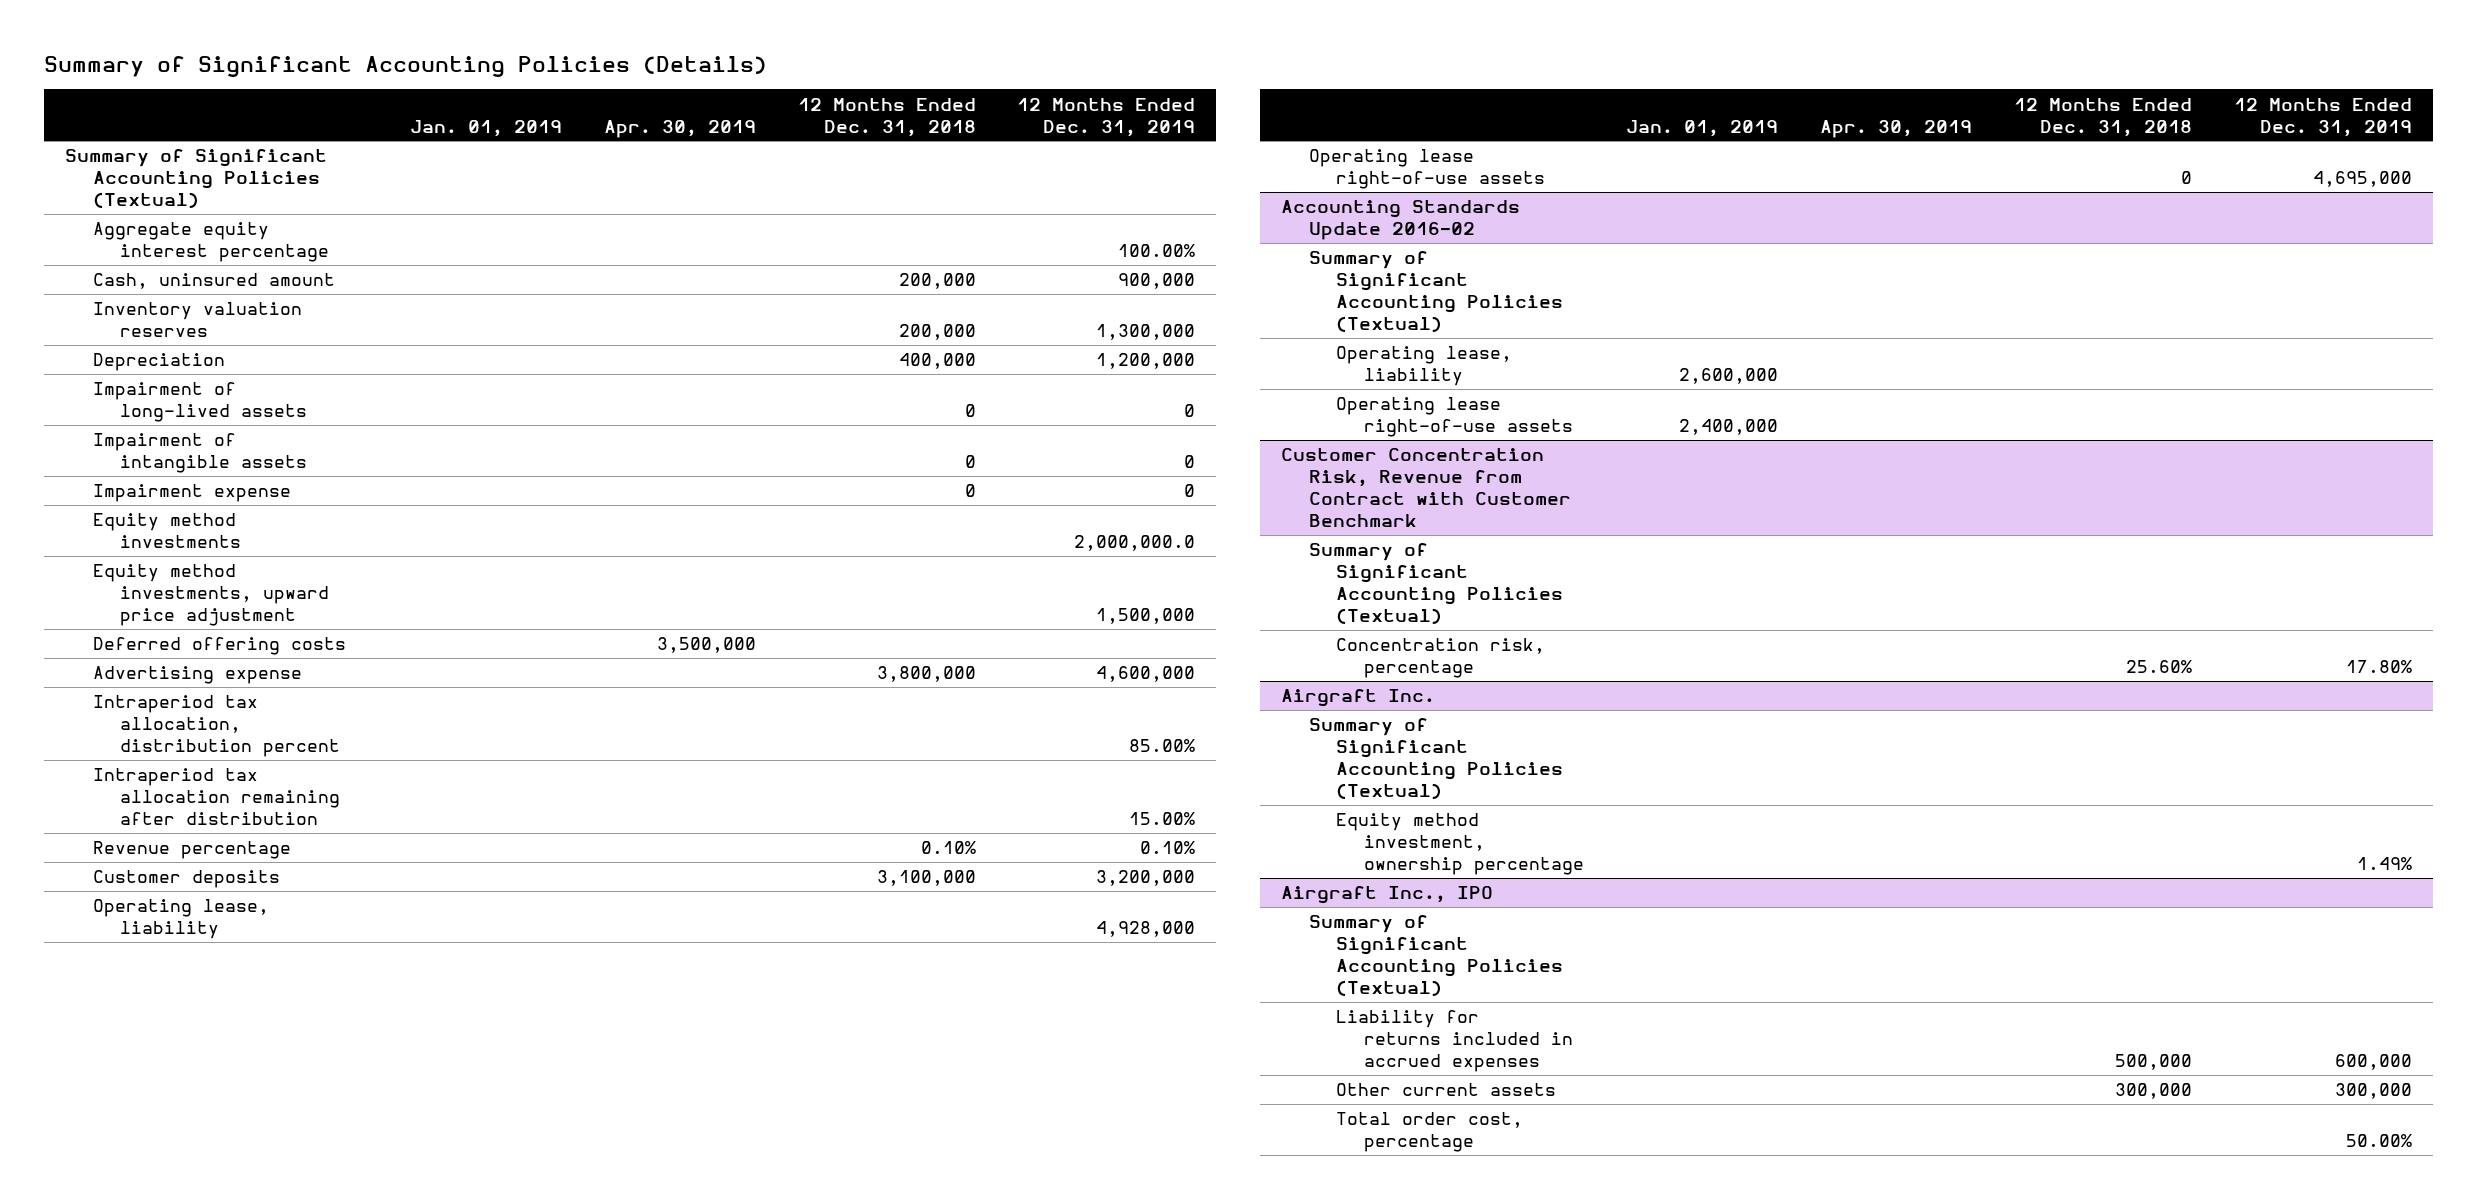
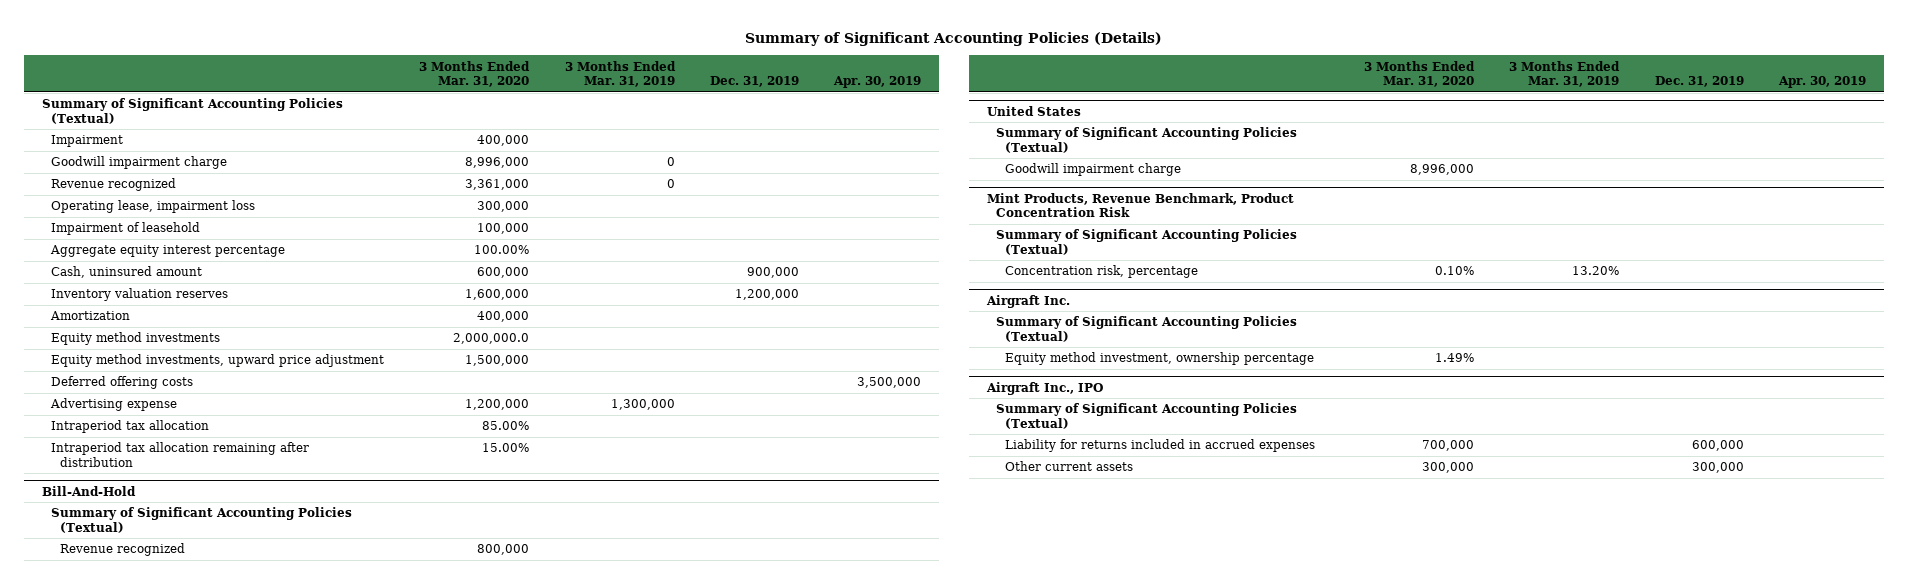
[409,119,562,137] Jan. 01, 2019 -> none
[797,97,976,137] 12 Months Ended Dec. 31, 2018 -> none
[1017,97,1196,137] 12 Months Ended Dec. 31, 2019 -> none
none -> [419,60,531,87] 3 Months Ended Mar. 31, 2020
none -> [564,60,676,87] 3 Months Ended Mar. 31, 2019
none -> [710,75,800,87] Dec. 31, 2019
none -> [51,135,124,148] Impairment
none -> [51,156,228,170] Goodwill impairment charge
none -> [51,178,177,192] Revenue recognized
none -> [51,200,256,214] Operating lease, impairment loss
none -> [51,222,201,236] Impairment of leasehold
[92,353,225,372] Depreciation -> none
[92,382,308,423] Impairment of long-lived assets -> none
[92,433,308,474] Impairment of intangible assets -> none
[92,484,291,503] Impairment expense -> none
none -> [50,311,131,321] Amortization
[92,695,341,758] Intraperiod tax allocation, distribution percent -> [51,420,210,434] Intraperiod tax allocation
[92,841,291,860] Revenue percentage -> none
[92,870,280,889] Customer deposits -> none
[92,899,269,940] Operating lease, liability -> none
[1308,149,1546,190] Operating lease right-of-use assets -> none
[1281,200,1521,241] Accounting Standards Update 2016-02 -> none
[1308,251,1564,333] Summary of Significant Accounting Policies (Textual) -> none
[1336,346,1513,387] Operating lease, liability -> none
[1336,397,1574,438] Operating lease right-of-use assets -> none
[1281,448,1571,528] Customer Concentration Risk, Revenue from Contract with Customer Benchmark -> none
[1308,543,1564,625] Summary of Significant Accounting Policies (Textual) -> none
[1336,638,1546,679] Concentration risk, percentage -> none
none -> [42,485,137,496] Bill-And-Hold
none -> [51,507,353,533] Summary of Significant Accounting Policies (Textual)
none -> [60,543,186,557] Revenue recognized
none -> [986,105,1081,116] United States
none -> [995,127,1297,153] Summary of Significant Accounting Policies (Textual)
none -> [1004,163,1181,177] Goodwill impairment charge
none -> [986,192,1294,217] Mint Products, Revenue Benchmark, Product Concentration Risk
none -> [995,229,1297,255] Summary of Significant Accounting Policies (Textual)
none -> [1004,265,1198,279] Concentration risk, percentage
[1336,1112,1524,1153] Total order cost, percentage -> none

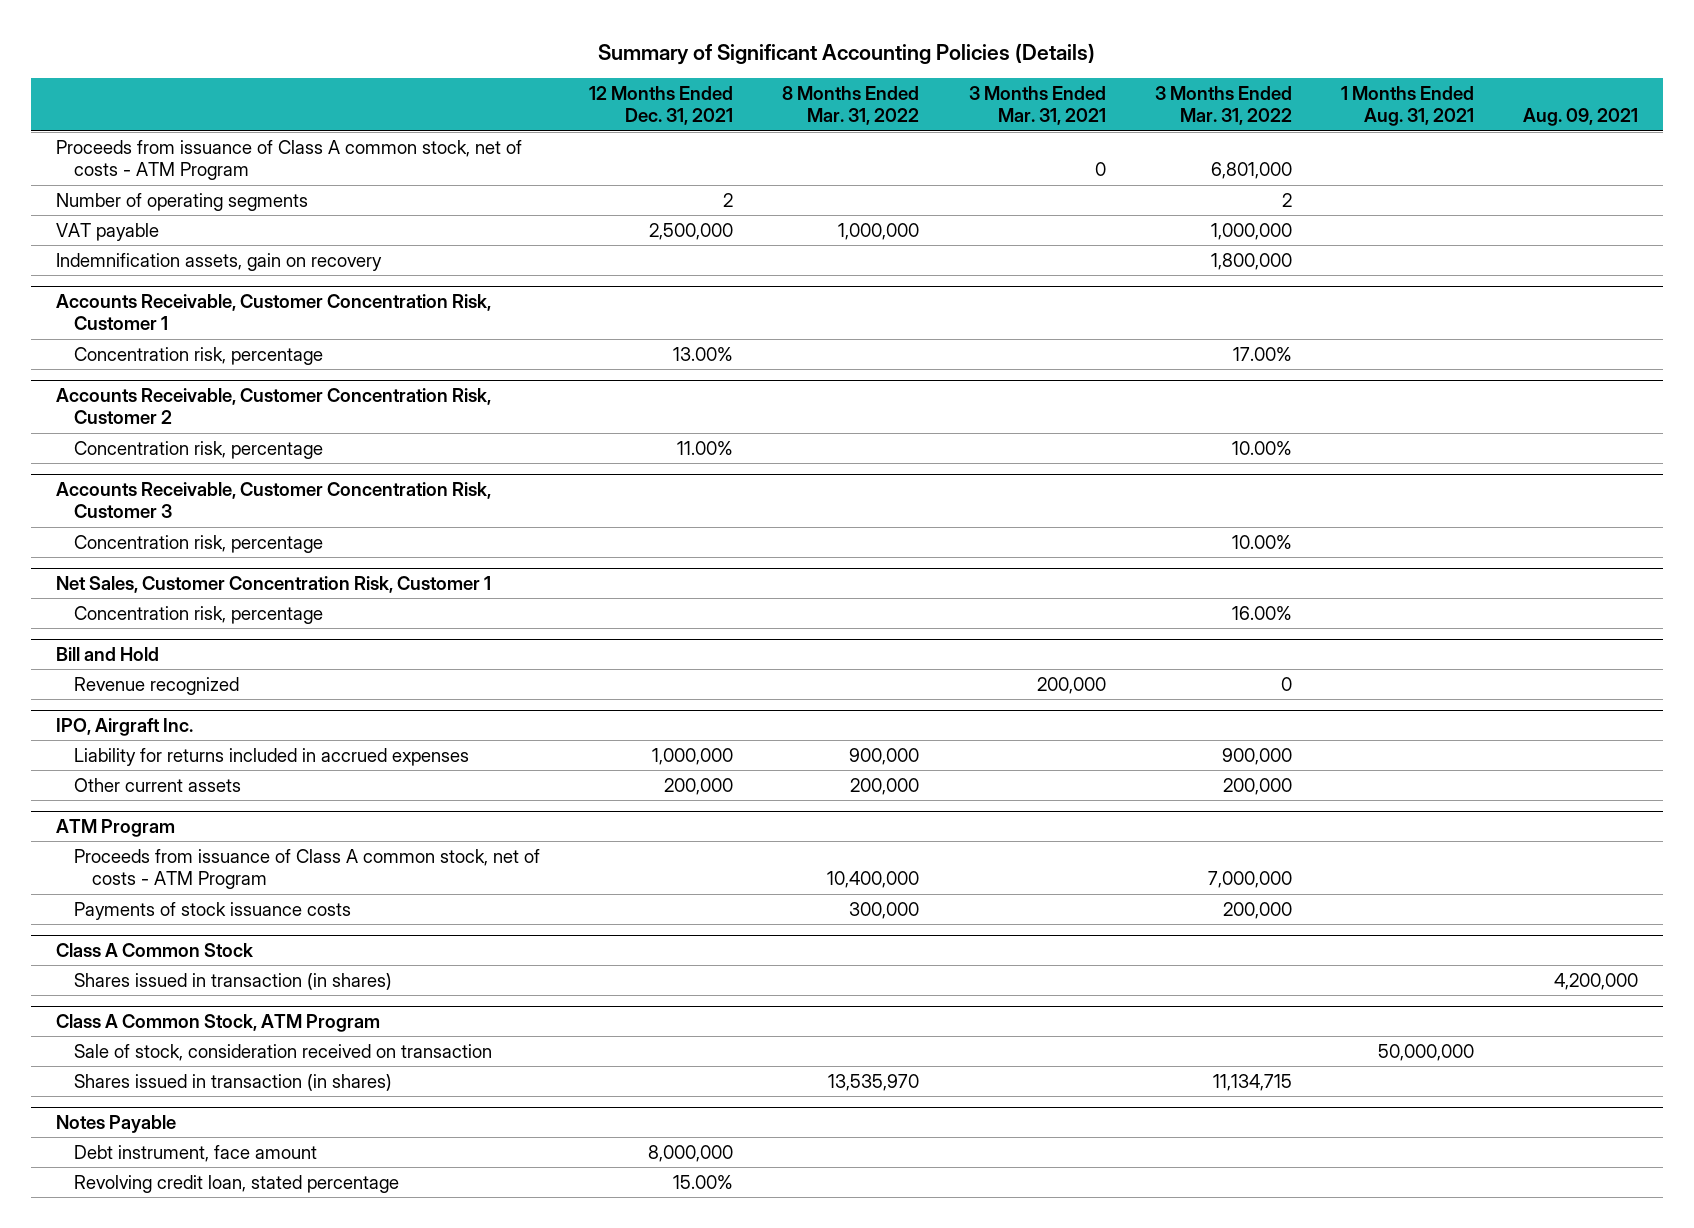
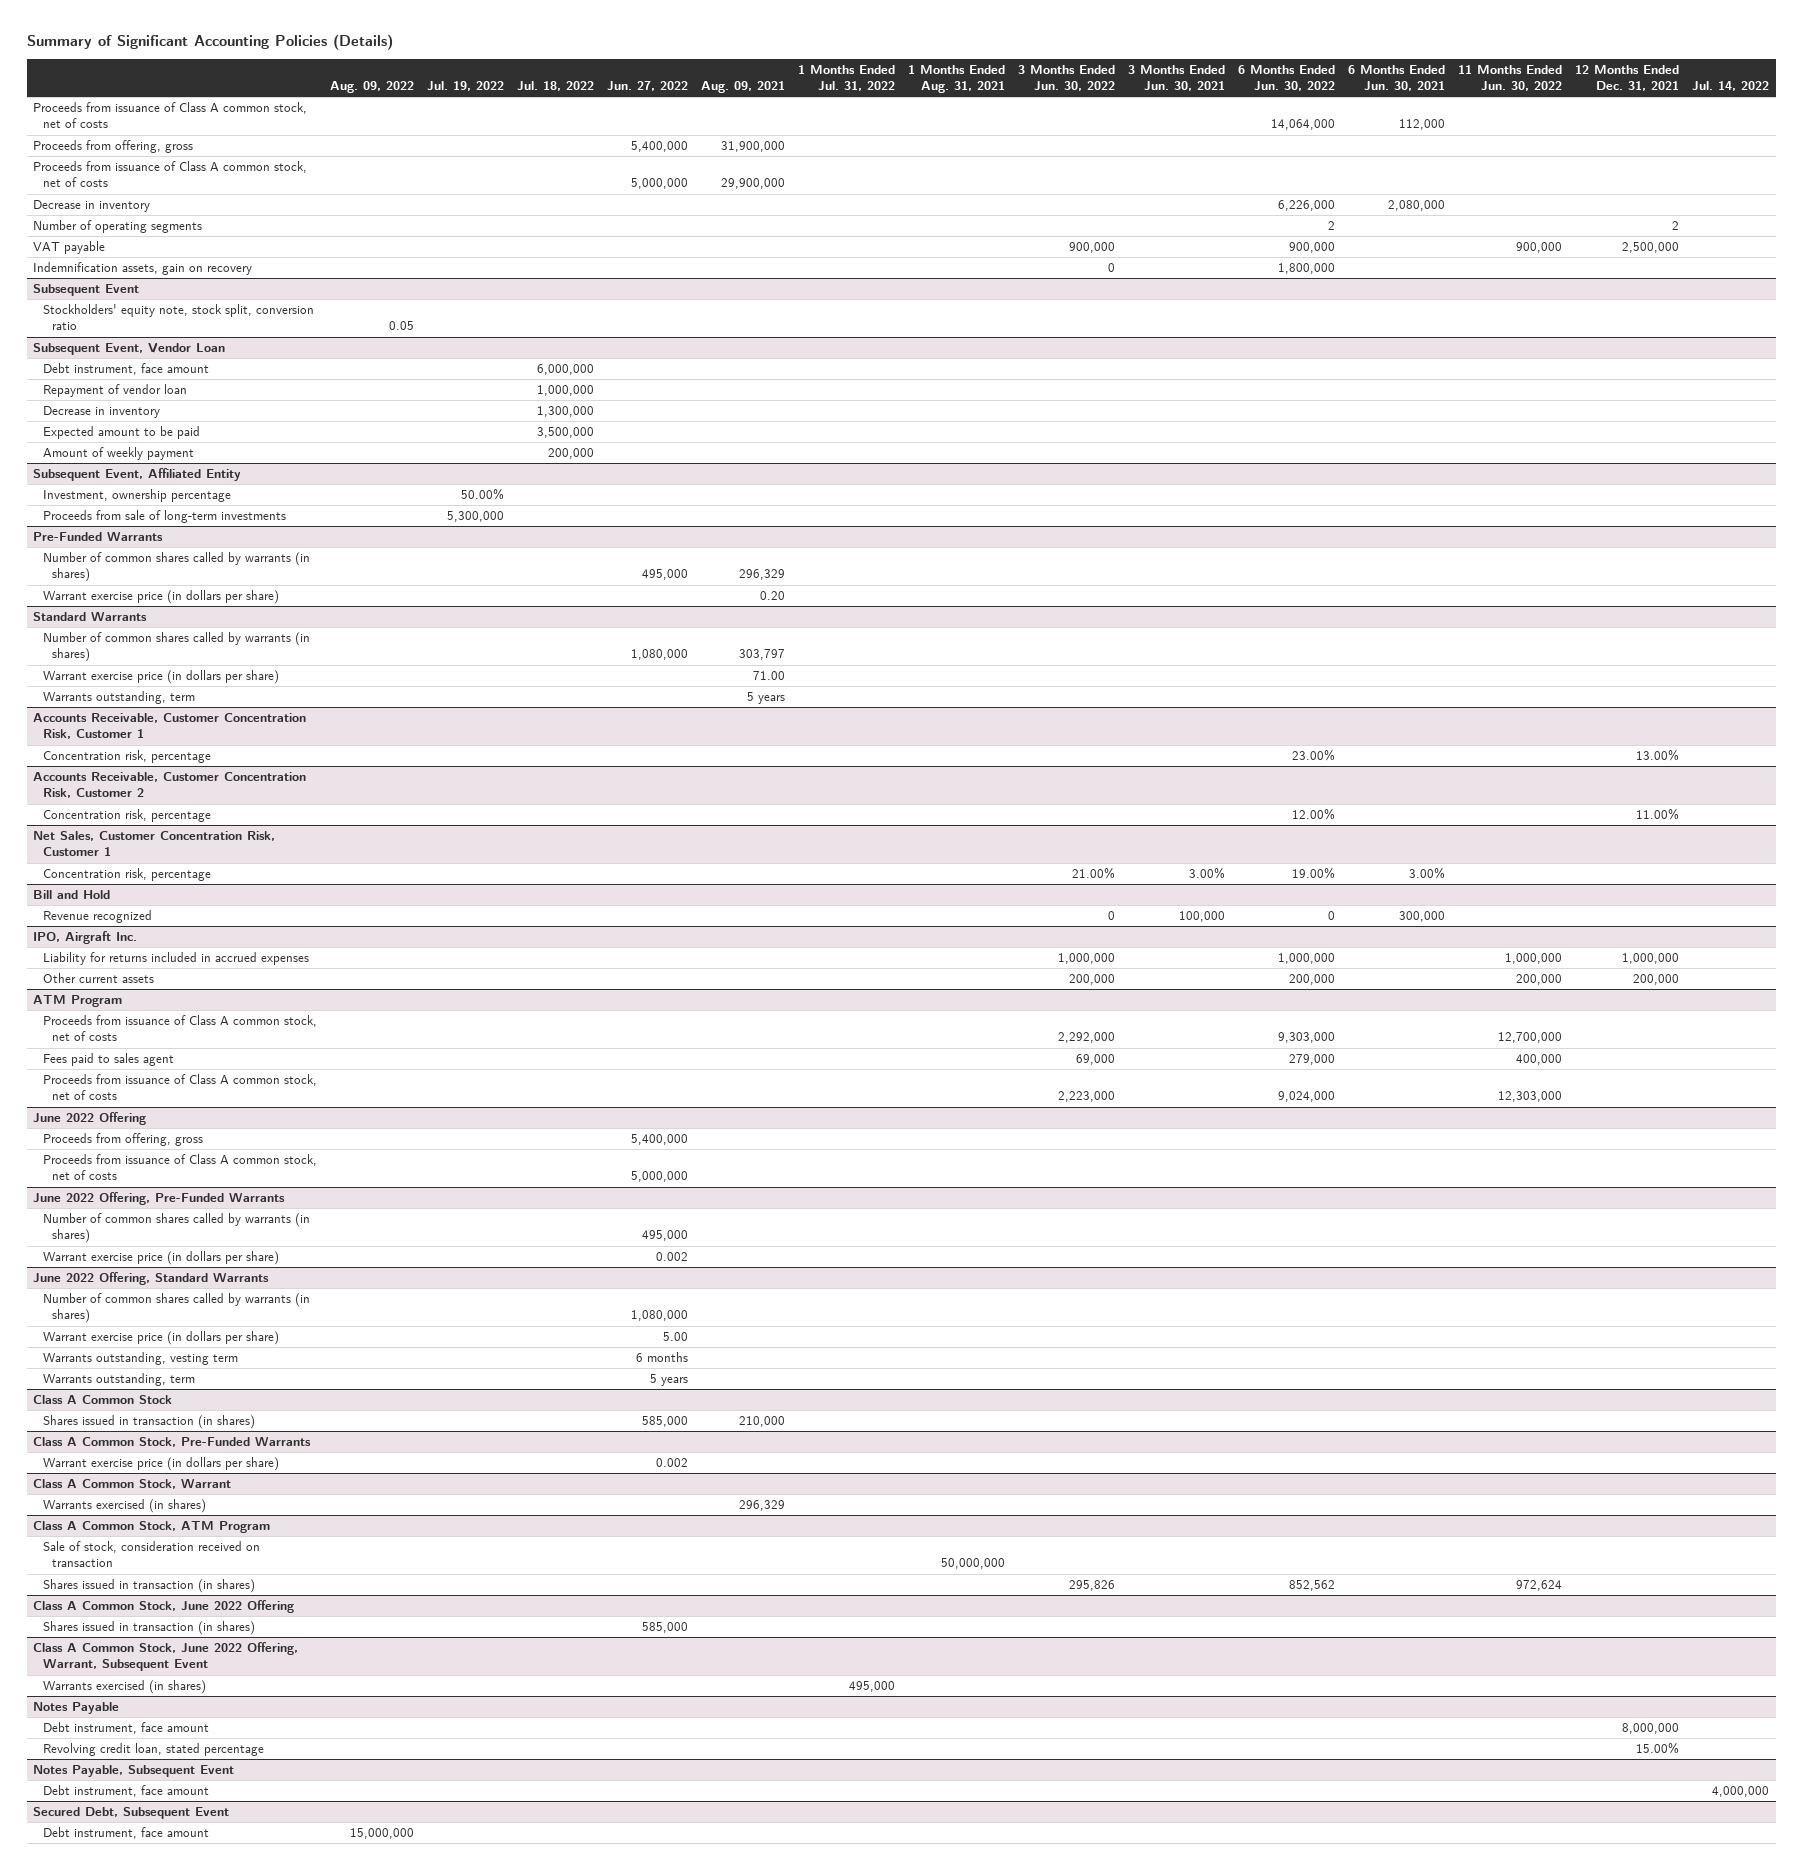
[782,86,920,126] 8 Months Ended Mar. 31, 2022 -> none
[968,86,1106,126] 3 Months Ended Mar. 31, 2021 -> none
[1154,86,1292,126] 3 Months Ended Mar. 31, 2022 -> none
none -> [329,81,414,94] Aug. 09, 2022
none -> [426,81,504,92] Jul. 19, 2022
none -> [516,81,594,92] Jul. 18, 2022
none -> [606,81,688,92] Jun. 27, 2022
none -> [797,64,895,92] 1 Months Ended Jul. 31, 2022
none -> [1018,64,1116,92] 3 Months Ended Jun. 30, 2022
none -> [1128,64,1226,92] 3 Months Ended Jun. 30, 2021
none -> [1238,64,1336,92] 6 Months Ended Jun. 30, 2022
none -> [1348,64,1446,92] 6 Months Ended Jun. 30, 2021
none -> [1458,64,1563,92] 11 Months Ended Jun. 30, 2022
none -> [1692,81,1770,92] Jul. 14, 2022
[55,139,522,181] Proceeds from issuance of Class A common stock, net of costs - ATM Program -> [33,102,308,129] Proceeds from issuance of Class A common stock, net of costs
none -> [33,140,194,154] Proceeds from offering, gross
none -> [33,161,308,188] Proceeds from issuance of Class A common stock, net of costs
none -> [33,200,151,213] Decrease in inventory
none -> [33,284,140,297] Subsequent Event
none -> [42,304,314,331] Stockholders' equity note, stock split, conversion ratio
none -> [33,343,226,356] Subsequent Event, Vendor Loan
none -> [42,363,209,376] Debt instrument, face amount
none -> [42,384,187,398] Repayment of vendor loan
none -> [42,406,160,419] Decrease in inventory
none -> [42,426,200,440] Expected amount to be paid
none -> [42,447,194,461] Amount of weekly payment
none -> [33,468,242,482] Subsequent Event, Affiliated Entity
none -> [42,489,231,503] Investment, ownership percentage
none -> [42,510,286,524] Proceeds from sale of long-term investments
none -> [33,532,164,542] Pre-Funded Warrants
none -> [42,552,310,583] Number of common shares called by warrants (in shares)
none -> [42,590,279,605] Warrant exercise price (in dollars per share)
none -> [33,612,148,622] Standard Warrants
none -> [42,632,310,663] Number of common shares called by warrants (in shares)
none -> [42,670,279,685] Warrant exercise price (in dollars per share)
none -> [42,691,195,705] Warrants outstanding, term
[55,482,491,519] Accounts Receivable, Customer Concentration Risk, Customer 3 -> none
[74,534,324,553] Concentration risk, percentage -> none
[74,848,541,890] Proceeds from issuance of Class A common stock, net of costs - ATM Program -> [42,1015,317,1042] Proceeds from issuance of Class A common stock, net of costs
[74,901,352,920] Payments of stock issuance costs -> [42,1053,174,1067] Fees paid to sales agent
none -> [42,1074,317,1101] Proceeds from issuance of Class A common stock, net of costs
none -> [33,1112,147,1126] June 2022 Offering
none -> [42,1133,203,1147] Proceeds from offering, gross
none -> [42,1154,317,1181] Proceeds from issuance of Class A common stock, net of costs
none -> [33,1192,286,1206] June 2022 Offering, Pre-Funded Warrants
none -> [42,1213,310,1244] Number of common shares called by warrants (in shares)
none -> [42,1251,279,1266] Warrant exercise price (in dollars per share)
none -> [33,1272,270,1286] June 2022 Offering, Standard Warrants
none -> [42,1293,310,1324] Number of common shares called by warrants (in shares)
none -> [42,1331,279,1346] Warrant exercise price (in dollars per share)
none -> [42,1352,238,1366] Warrants outstanding, vesting term
none -> [42,1373,195,1387] Warrants outstanding, term
[1554,972,1639,990] 4,200,000 -> [738,1416,785,1428] 210,000
none -> [33,1437,312,1448] Class A Common Stock, Pre-Funded Warrants
none -> [42,1457,279,1472] Warrant exercise price (in dollars per share)
none -> [33,1479,232,1490] Class A Common Stock, Warrant
none -> [42,1499,206,1514] Warrants exercised (in shares)
none -> [33,1600,295,1614] Class A Common Stock, June 2022 Offering
none -> [42,1621,255,1636] Shares issued in transaction (in shares)
none -> [33,1642,299,1672] Class A Common Stock, June 2022 Offering, Warrant, Subsequent Event
none -> [42,1680,206,1695] Warrants exercised (in shares)
none -> [33,1765,235,1778] Notes Payable, Subsequent Event
none -> [42,1785,209,1798] Debt instrument, face amount
none -> [33,1807,230,1820] Secured Debt, Subsequent Event
none -> [42,1827,209,1840] Debt instrument, face amount

